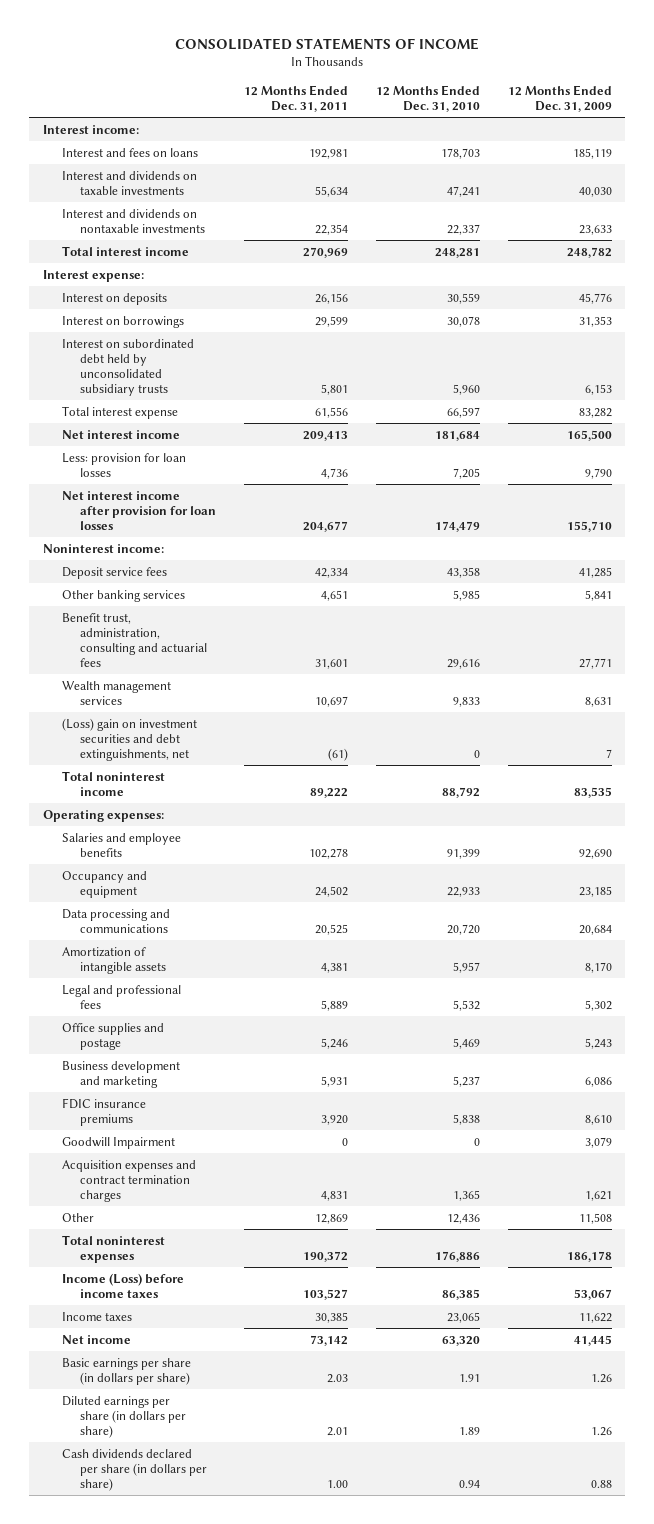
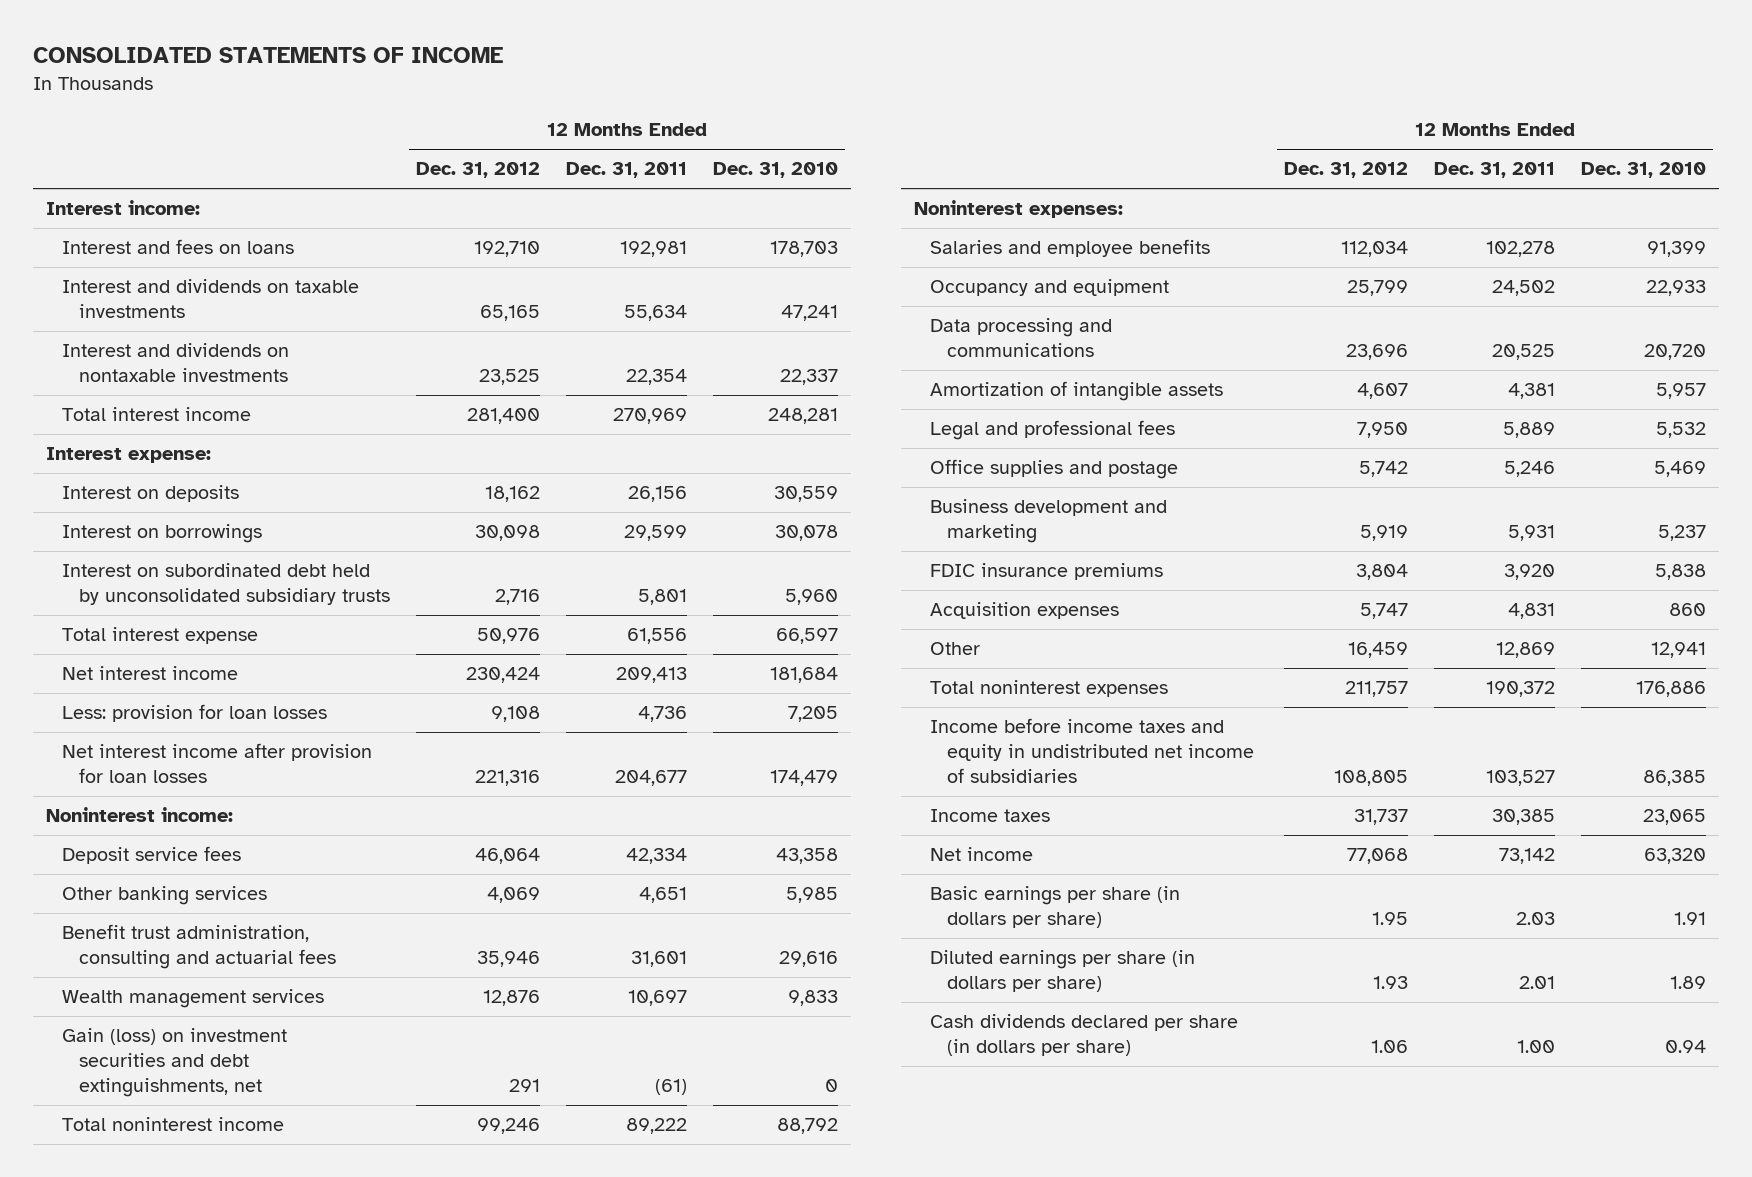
[507,84,612,112] 12 Months Ended Dec. 31, 2009 -> none
none -> [415,162,540,179] Dec. 31, 2012
[61,612,208,667] Benefit trust, administration, consulting and actuarial fees -> [62,924,336,970] Benefit trust administration, consulting and actuarial fees
[61,717,197,761] (Loss) gain on investment securities and debt extinguishments, net -> [62,1028,288,1098] Gain (loss) on investment securities and debt extinguishments, net
[42,809,164,822] Operating expenses: -> [913,200,1123,219] Noninterest expenses:
[61,1136,175,1149] Goodwill Impairment -> none
[61,1159,196,1202] Acquisition expenses and contract termination charges -> none
none -> [930,602,1120,620] Acquisition expenses
[446,1213,480,1224] 12,436 -> [1651,642,1707,659] 12,941
[61,1272,184,1298] Income (Loss) before income taxes -> [930,718,1254,784] Income before income taxes and equity in undistributed net income of subsidiaries

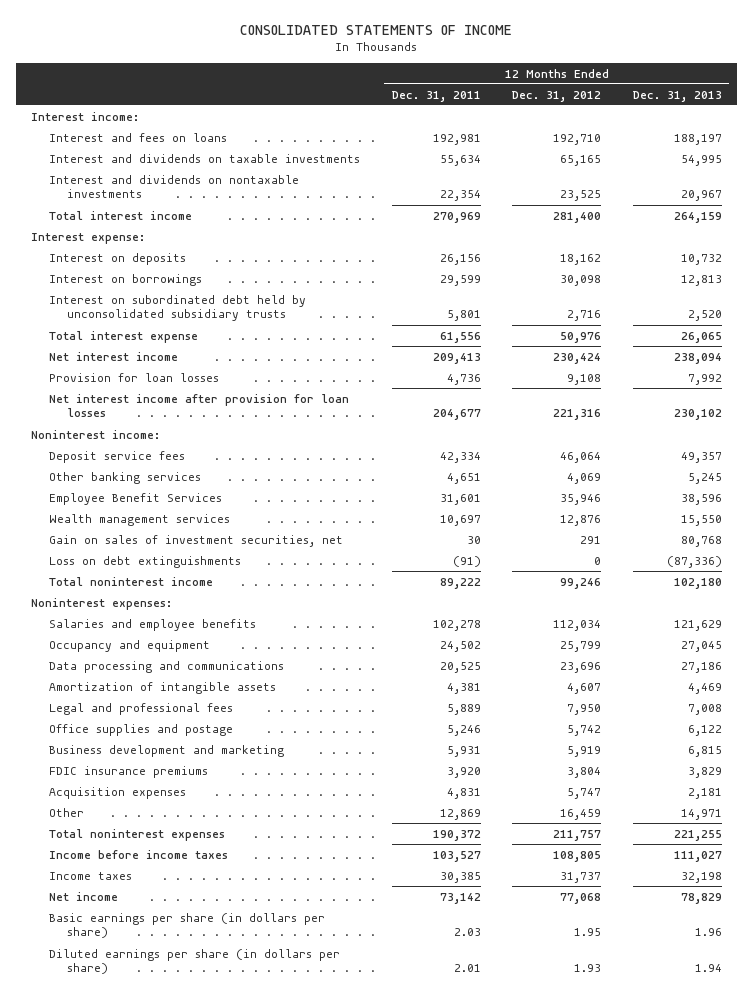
[713,162,839,179] Dec. 31, 2010 -> none
none -> [632,90,722,102] Dec. 31, 2013
[62,704,328,723] Less: provision for loan losses -> [49,372,220,382] Provision for loan losses
[62,924,336,970] Benefit trust administration, consulting and actuarial fees -> [49,492,223,505] Employee Benefit Services
[62,1028,288,1098] Gain (loss) on investment securities and debt extinguishments, net -> none
none -> [49,534,344,547] Gain on sales of investment securities, net
none -> [49,555,242,568] Loss on debt extinguishments
[930,718,1254,784] Income before income taxes and equity in undistributed net income of subsidiaries -> [49,849,229,859] Income before income taxes
[930,1014,1239,1057] Cash dividends declared per share (in dollars per share) -> none

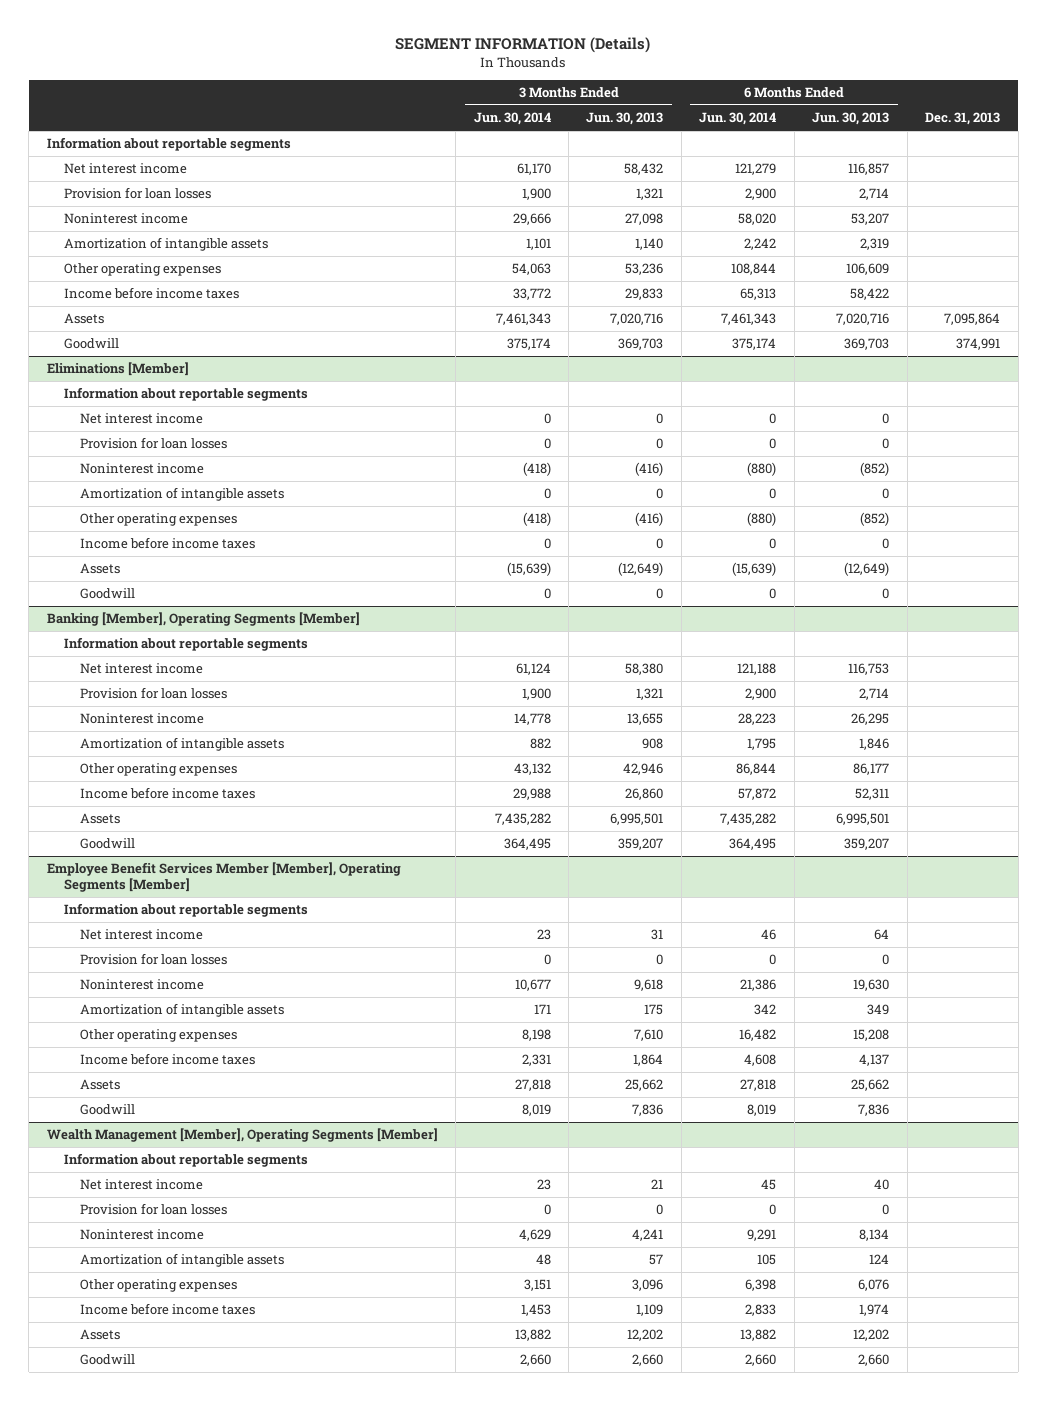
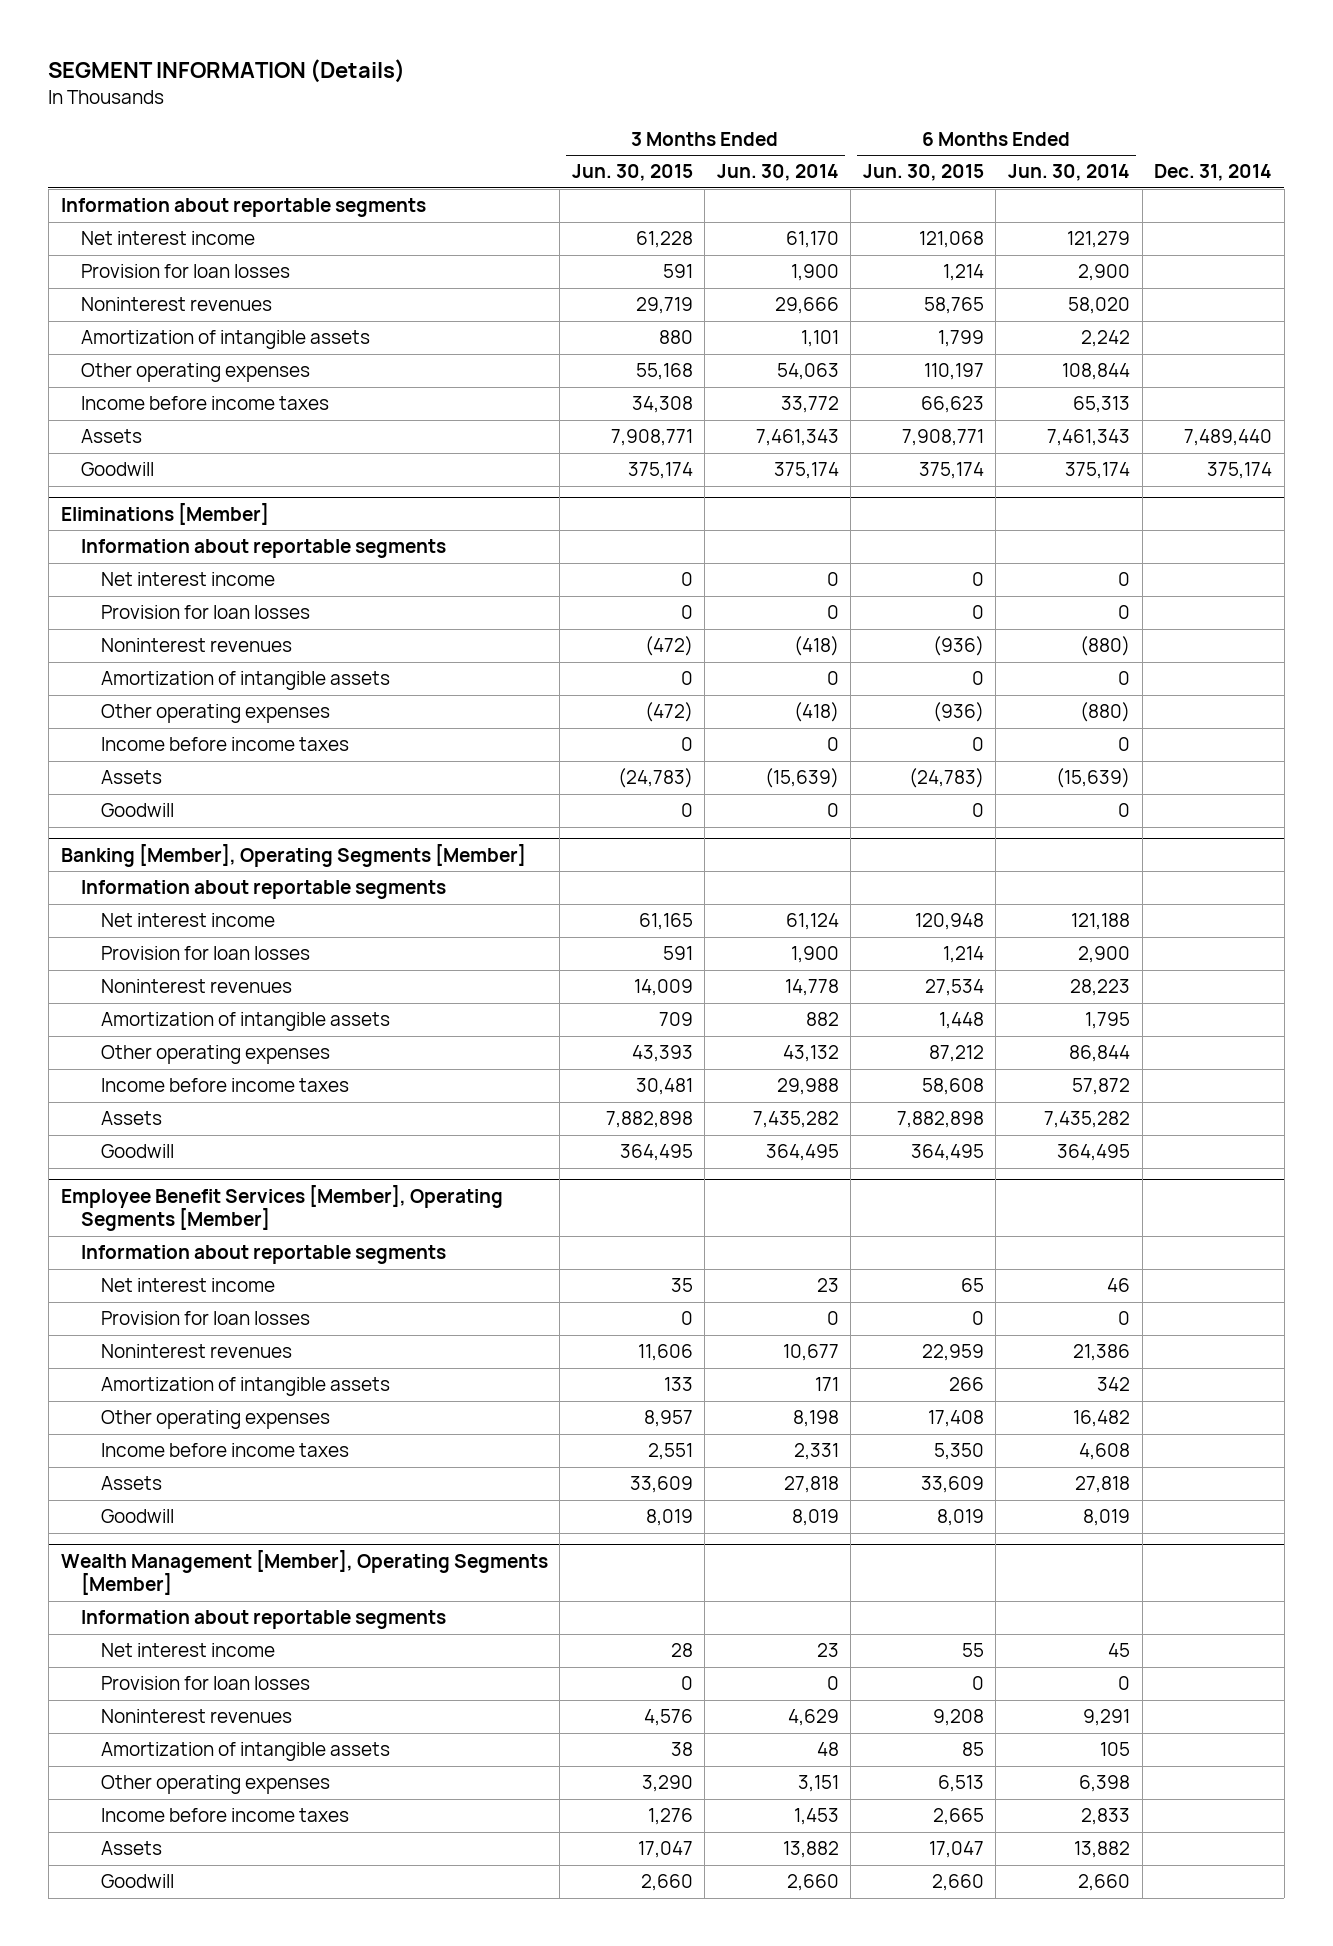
[586,112,664,126] Jun. 30, 2013 -> none
[812,112,890,126] Jun. 30, 2013 -> none
[925,112,1001,126] Dec. 31, 2013 -> none
none -> [571,164,693,182] Jun. 30, 2015
none -> [862,164,984,182] Jun. 30, 2015
none -> [1154,164,1273,182] Dec. 31, 2014
[63,213,188,225] Noninterest income -> [80,297,272,312] Noninterest revenues
[80,463,205,475] Noninterest income -> [100,638,292,653] Noninterest revenues
[80,713,205,725] Noninterest income -> [100,979,292,994] Noninterest revenues
[46,862,401,893] Employee Benefit Services Member [Member], Operating Segments [Member] -> [60,1184,503,1232] Employee Benefit Services [Member], Operating Segments [Member]
[80,979,205,991] Noninterest income -> [100,1344,292,1359] Noninterest revenues
[80,1229,205,1241] Noninterest income -> [100,1709,292,1724] Noninterest revenues

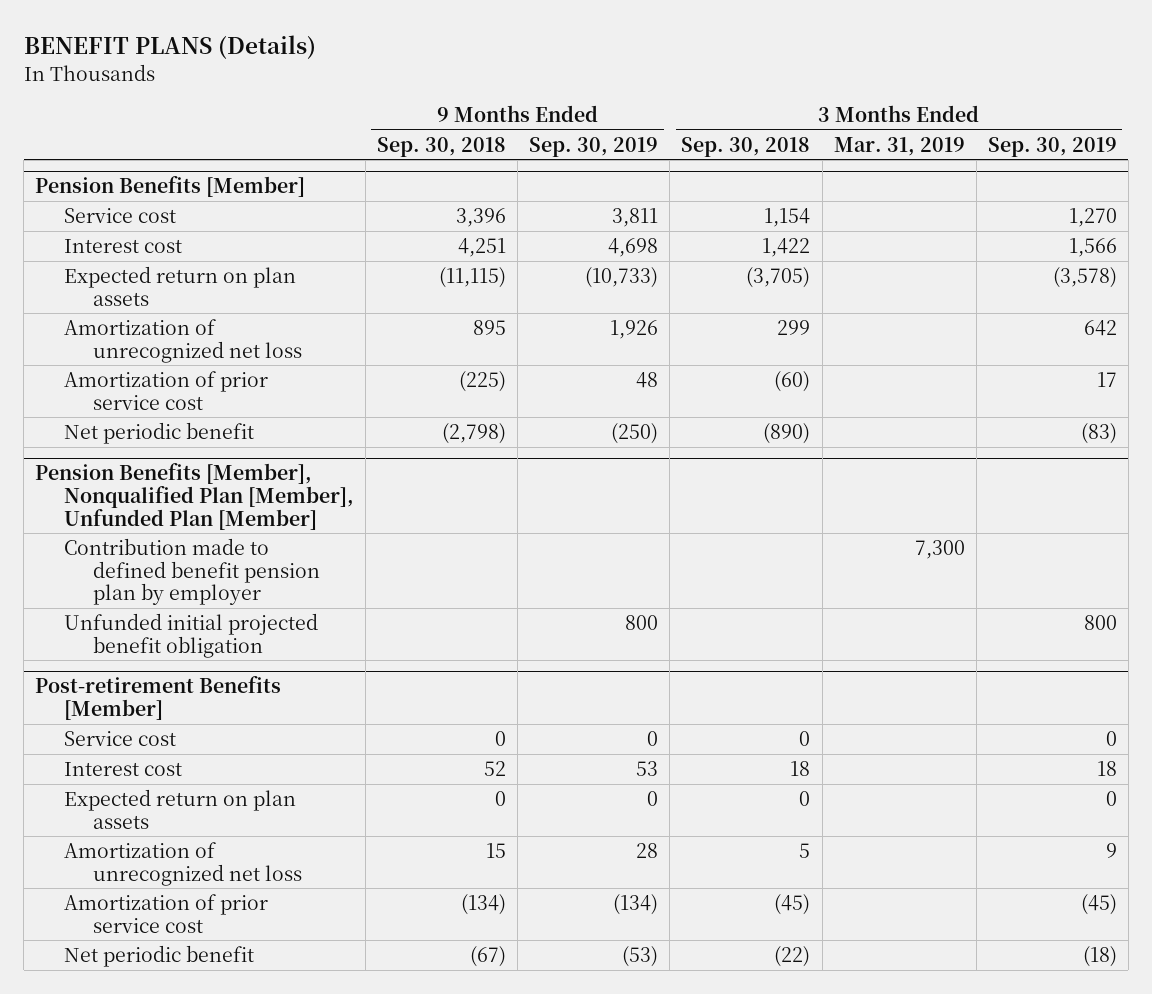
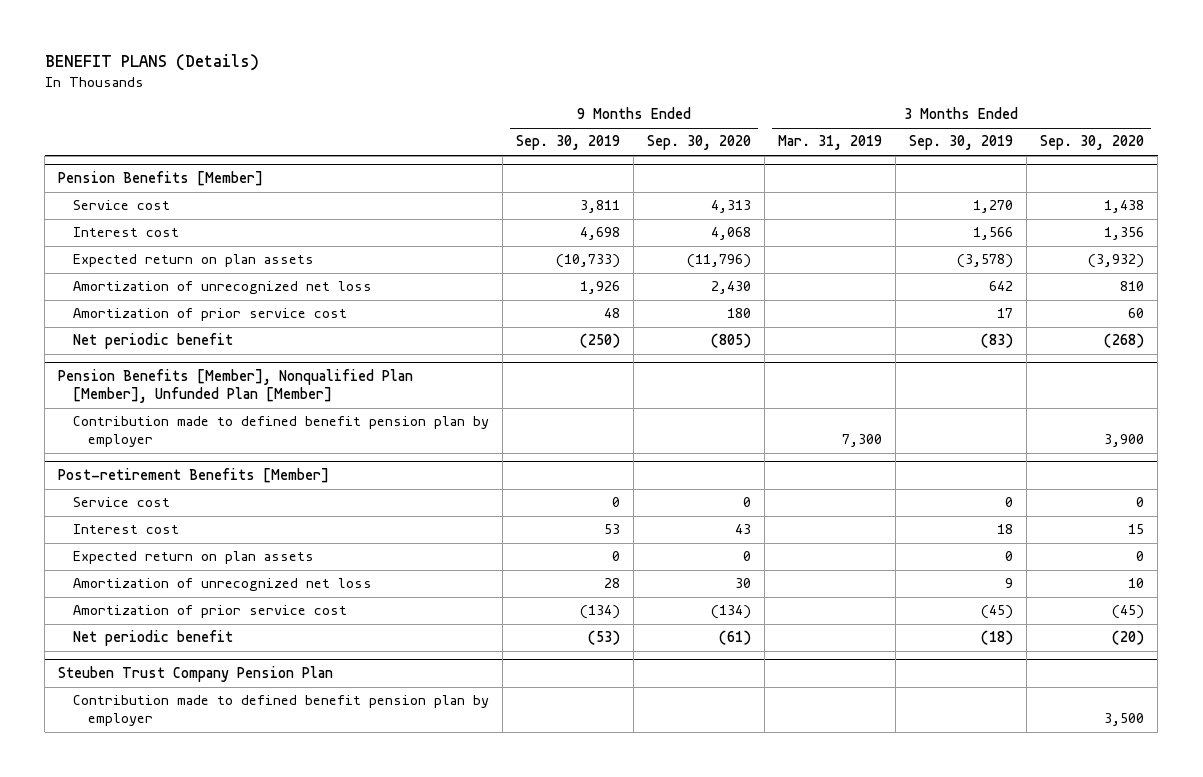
[377,136,507,157] Sep. 30, 2018 -> none
[681,136,811,157] Sep. 30, 2018 -> none
none -> [647,135,752,151] Sep. 30, 2020
none -> [1040,135,1145,151] Sep. 30, 2020
[64,612,319,658] Unfunded initial projected benefit obligation -> none
none -> [58,666,334,683] Steuben Trust Company Pension Plan
none -> [73,695,490,727] Contribution made to defined benefit pension plan by employer

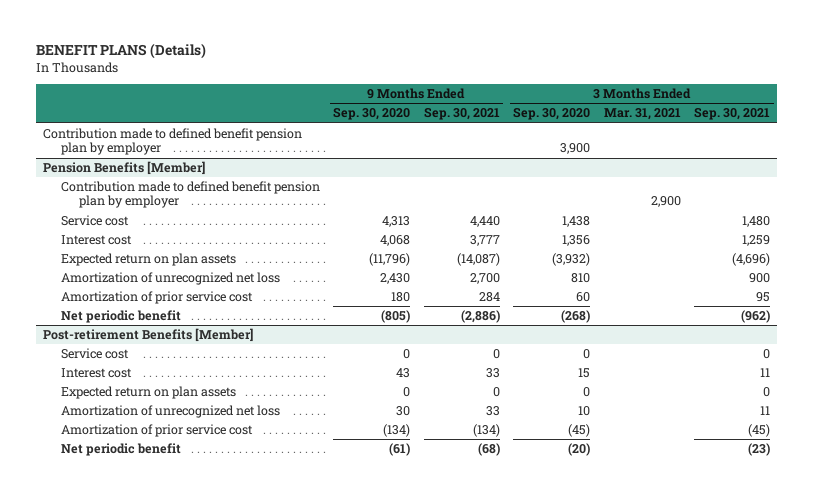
[516,135,621,151] Sep. 30, 2019 -> none
[778,135,883,151] Mar. 31, 2019 -> none
[909,135,1014,151] Sep. 30, 2019 -> none
none -> [423,107,500,121] Sep. 30, 2021
none -> [603,108,681,121] Mar. 31, 2021
none -> [694,107,771,121] Sep. 30, 2021
none -> [42,128,302,156] Contribution made to defined benefit pension plan by employer
none -> [60,181,320,209] Contribution made to defined benefit pension plan by employer
[58,369,414,404] Pension Benefits [Member], Nonqualified Plan [Member], Unfunded Plan [Member] -> none
[73,416,490,448] Contribution made to defined benefit pension plan by employer -> none
[58,666,334,683] Steuben Trust Company Pension Plan -> none
[73,695,490,727] Contribution made to defined benefit pension plan by employer -> none

